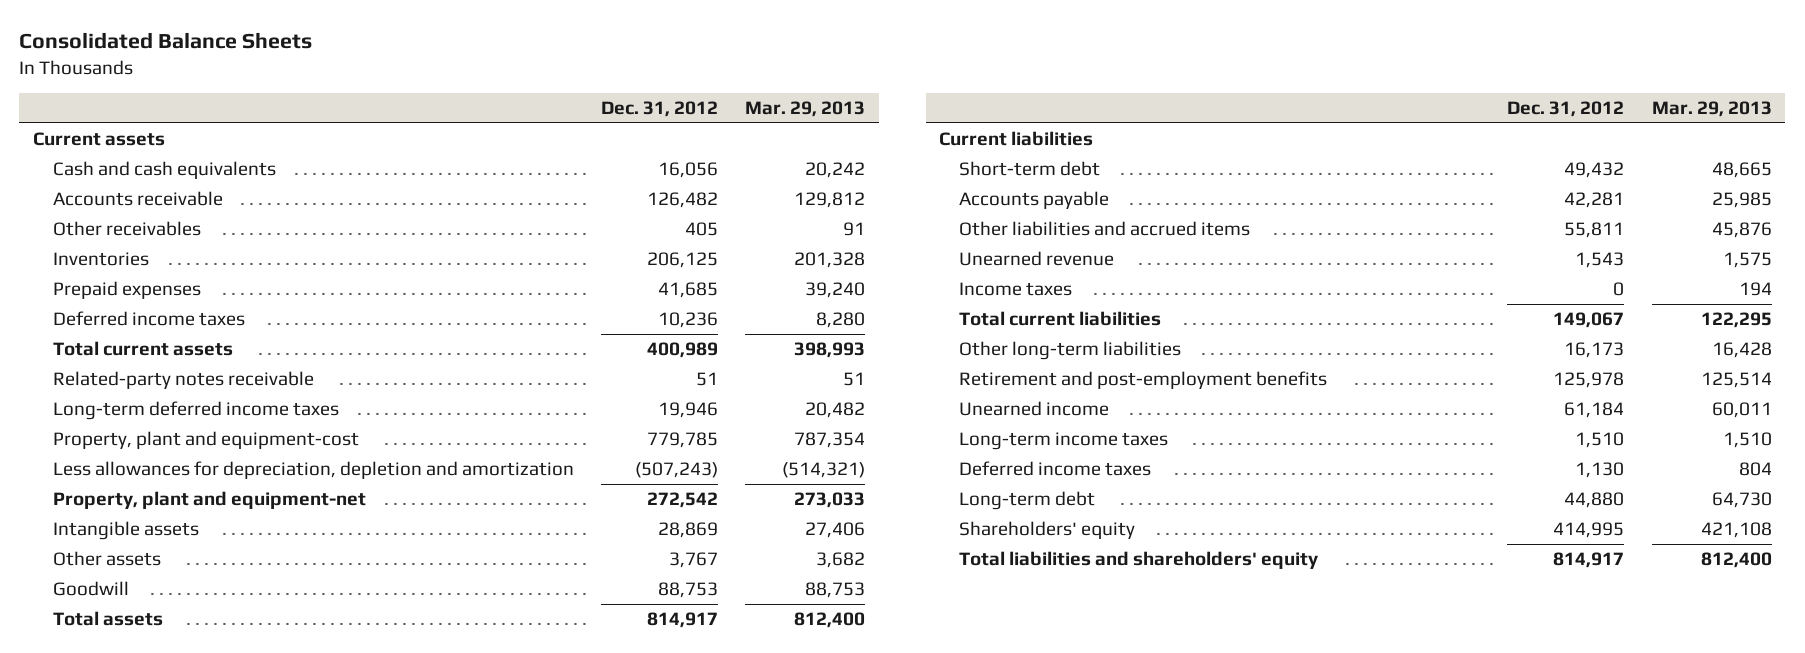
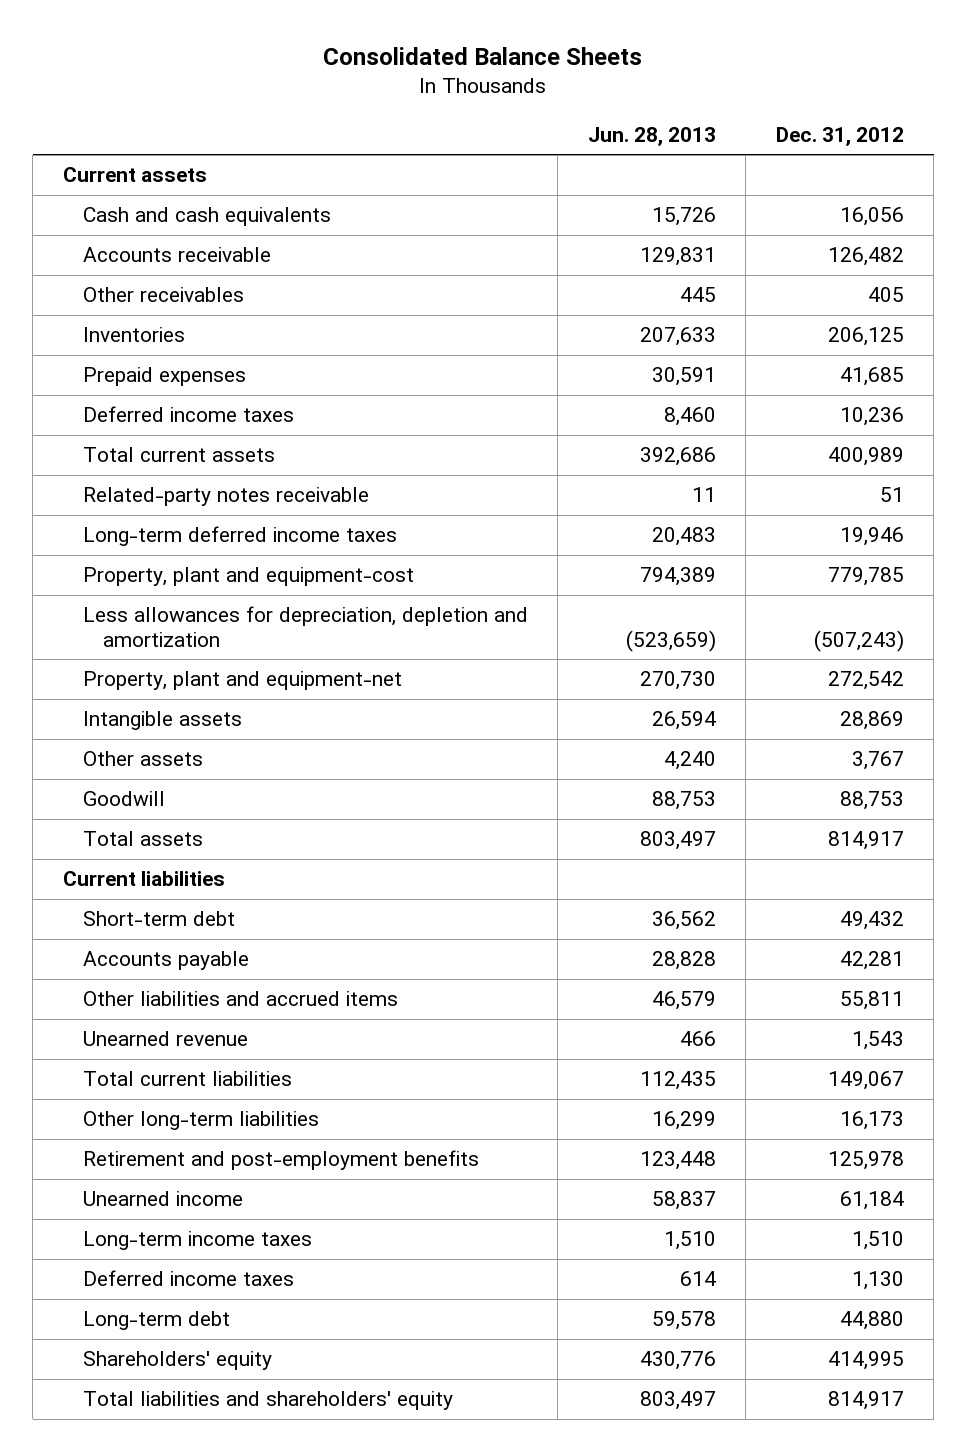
[745,100,866,117] Mar. 29, 2013 -> none
none -> [587,126,716,146] Jun. 28, 2013
[959,282,1073,297] Income taxes -> none

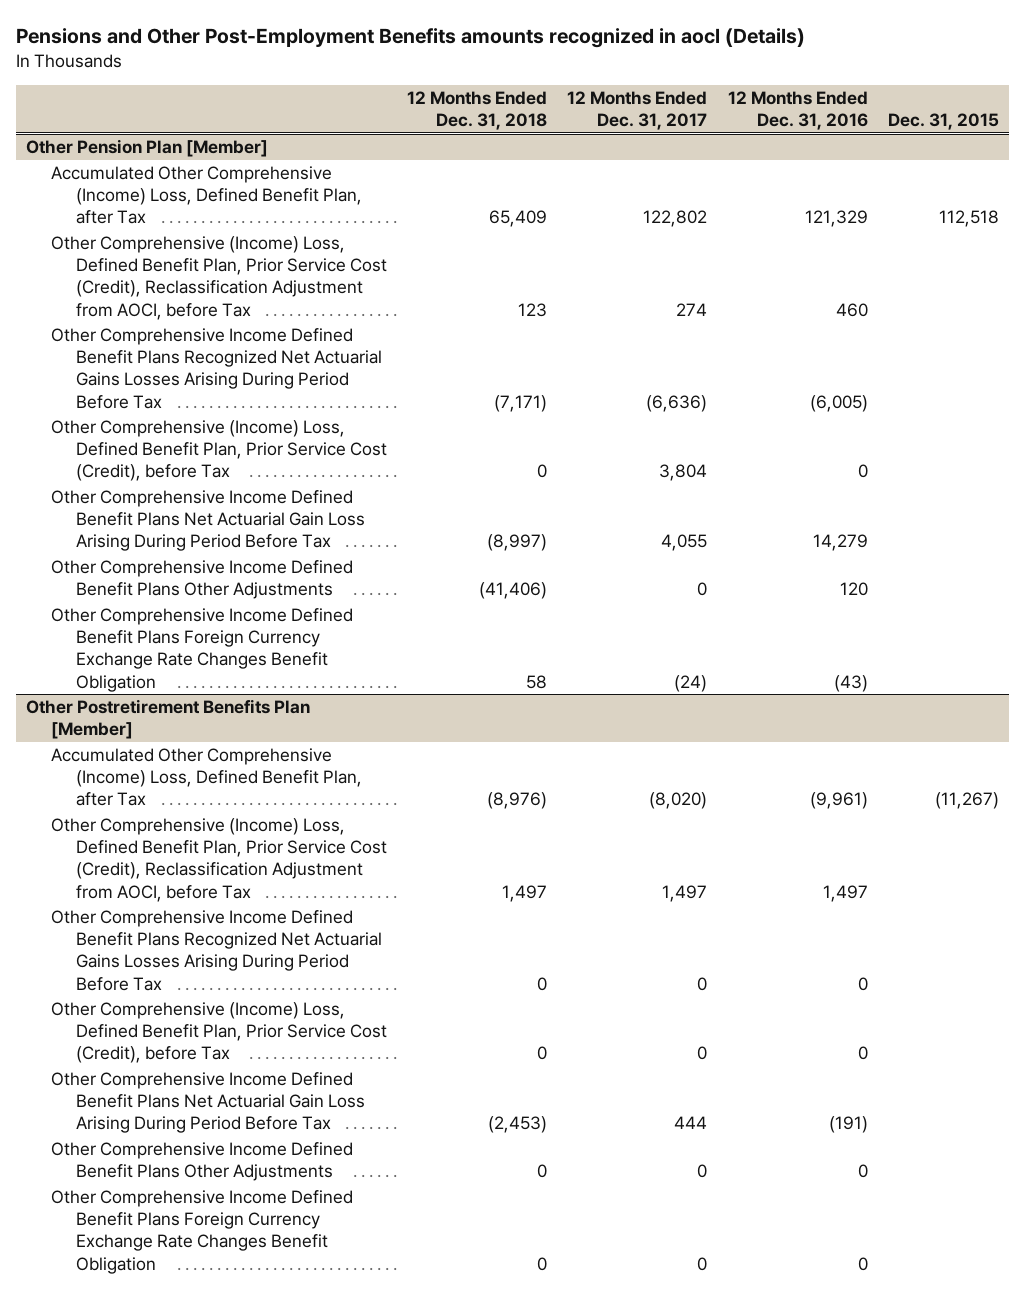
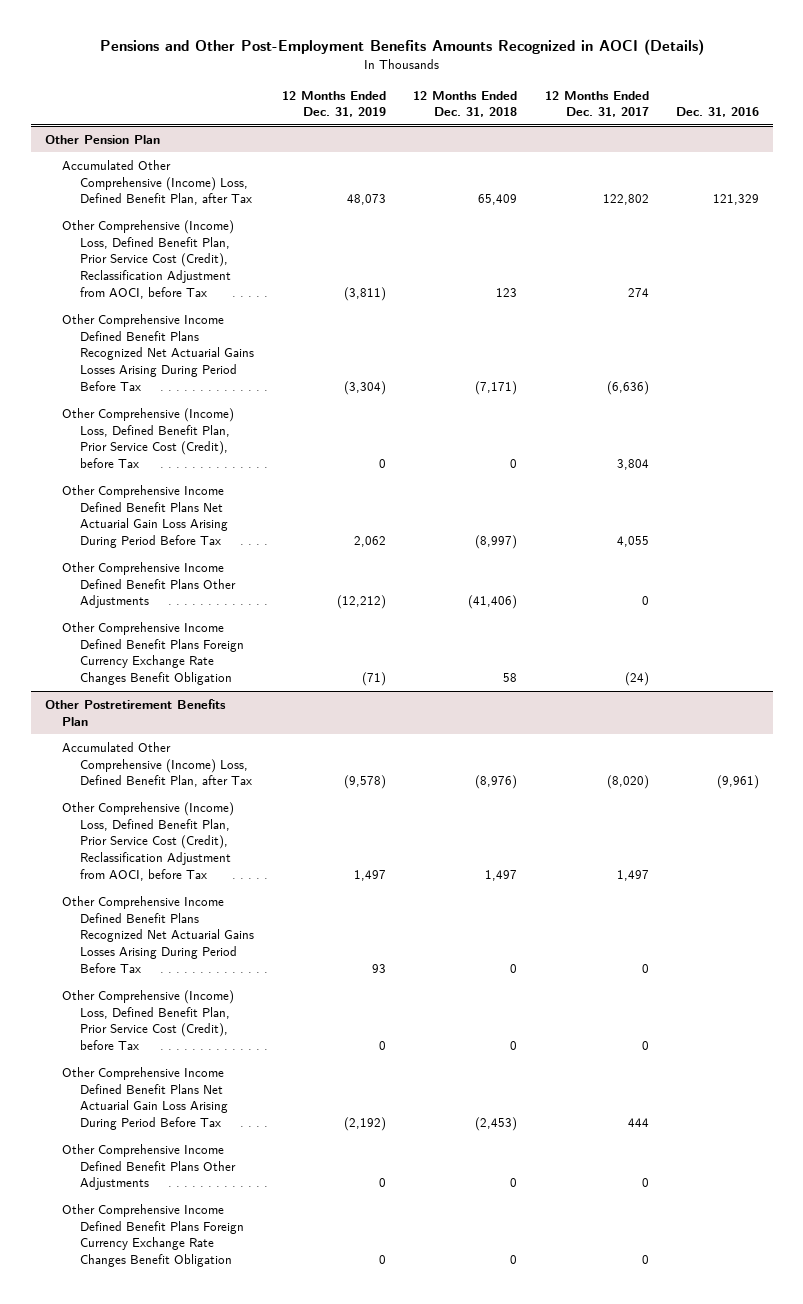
[16,28,806,49] Pensions and Other Post-Employment Benefits amounts recognized in aocl (Details) -> [99,39,704,56] Pensions and Other Post-Employment Benefits Amounts Recognized in AOCI (Details)
[727,90,868,130] 12 Months Ended Dec. 31, 2016 -> none
[888,112,1000,130] Dec. 31, 2015 -> none
none -> [281,90,386,118] 12 Months Ended Dec. 31, 2019
none -> [675,107,759,118] Dec. 31, 2016
[26,139,269,158] Other Pension Plan [Member] -> [44,134,160,144] Other Pension Plan
[26,699,311,740] Other Postretirement Benefits Plan [Member] -> [44,698,226,726] Other Postretirement Benefits Plan

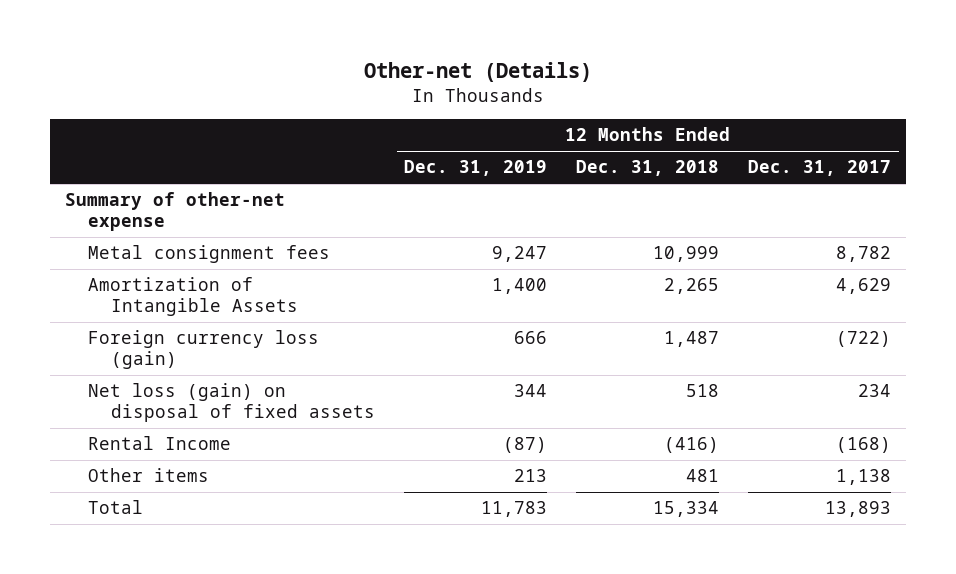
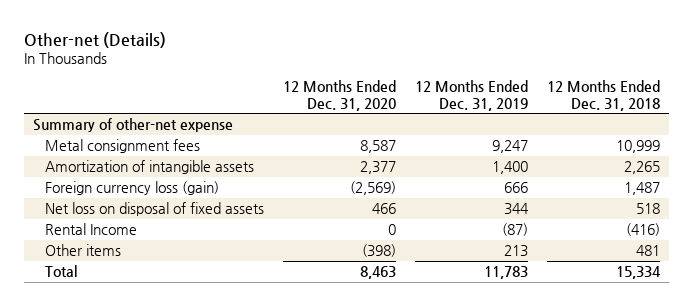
[748,160,892,177] Dec. 31, 2017 -> none
none -> [282,79,396,111] 12 Months Ended Dec. 31, 2020
[88,277,299,317] Amortization of Intangible Assets -> [44,159,254,174] Amortization of intangible assets
[88,383,376,423] Net loss (gain) on disposal of fixed assets -> [44,201,264,216] Net loss on disposal of fixed assets

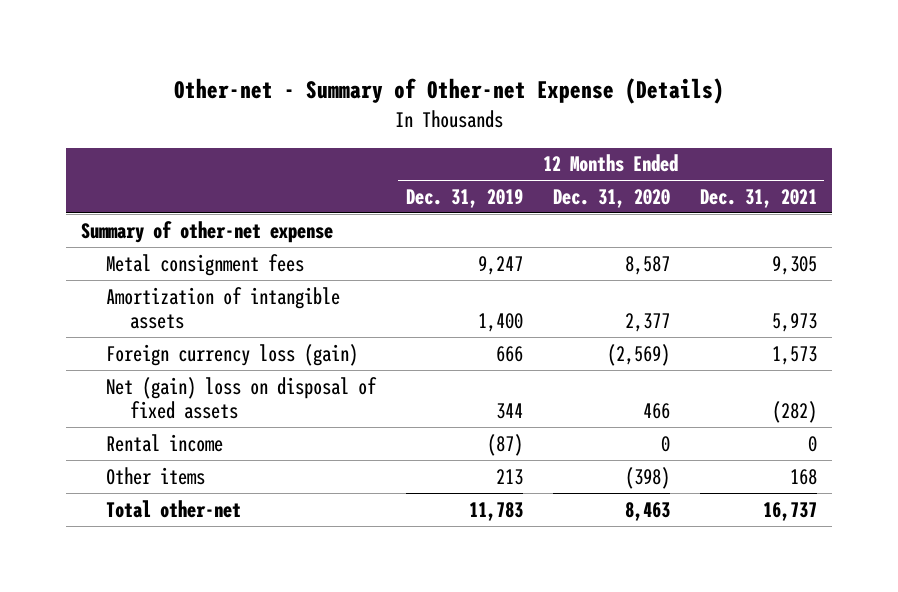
[23,31,166,48] Other-net (Details) -> [173,78,724,105] Other-net - Summary of Other-net Expense (Details)
[546,79,660,111] 12 Months Ended Dec. 31, 2018 -> none
none -> [699,188,817,208] Dec. 31, 2021
[44,201,264,216] Net loss on disposal of fixed assets -> [105,376,377,420] Net (gain) loss on disposal of fixed assets
[44,222,137,235] Rental Income -> [105,433,223,452] Rental income
[44,264,77,277] Total -> [105,499,241,518] Total other-net

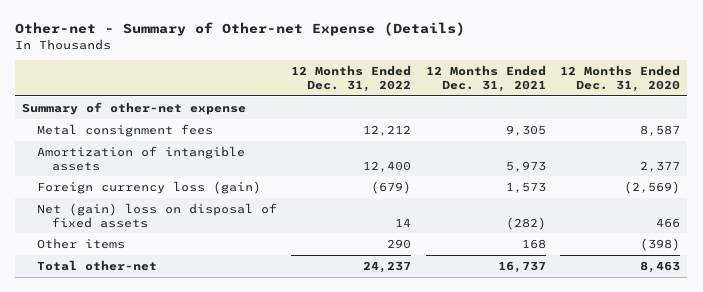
[405,188,523,208] Dec. 31, 2019 -> none
none -> [291,64,412,92] 12 Months Ended Dec. 31, 2022
[105,433,223,452] Rental income -> none

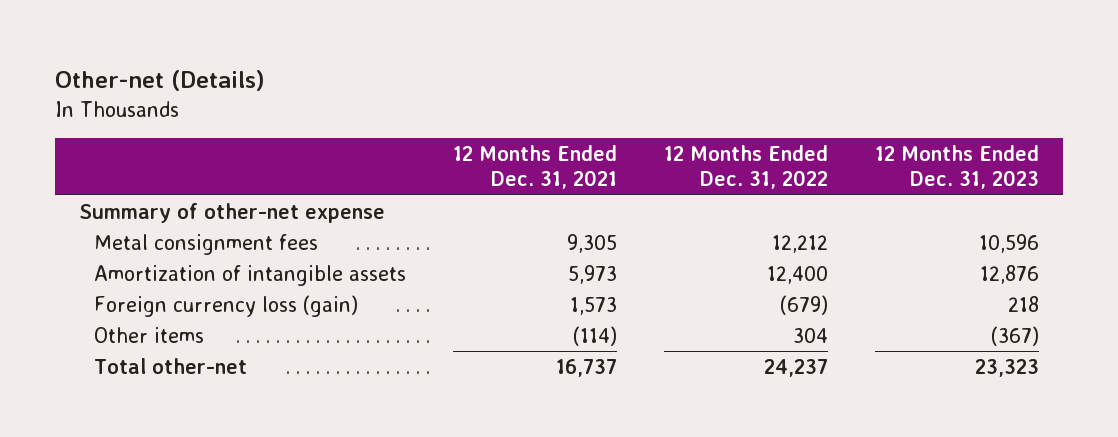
[15,22,466,37] Other-net - Summary of Other-net Expense (Details) -> [55,70,266,92] Other-net (Details)
[560,64,681,92] 12 Months Ended Dec. 31, 2020 -> none
none -> [875,144,1040,190] 12 Months Ended Dec. 31, 2023
[37,202,278,228] Net (gain) loss on disposal of fixed assets -> none
[387,238,412,249] 290 -> [793,327,829,343] 304
[521,238,546,249] 168 -> [573,325,618,346] (114)

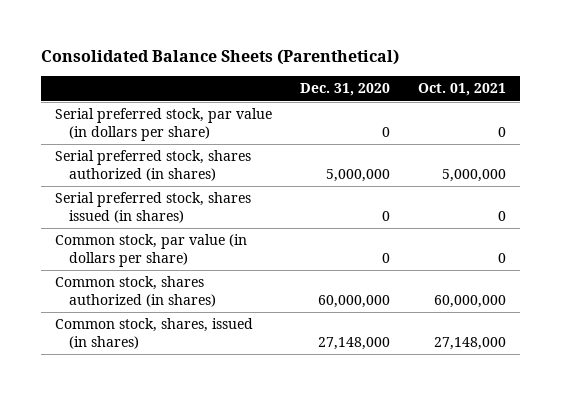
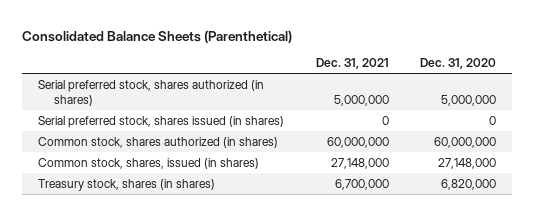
[417,83,506,97] Oct. 01, 2021 -> none
none -> [315,58,389,70] Dec. 31, 2021
[54,108,272,141] Serial preferred stock, par value (in dollars per share) -> none
[54,234,247,267] Common stock, par value (in dollars per share) -> none
none -> [38,178,216,191] Treasury stock, shares (in shares)

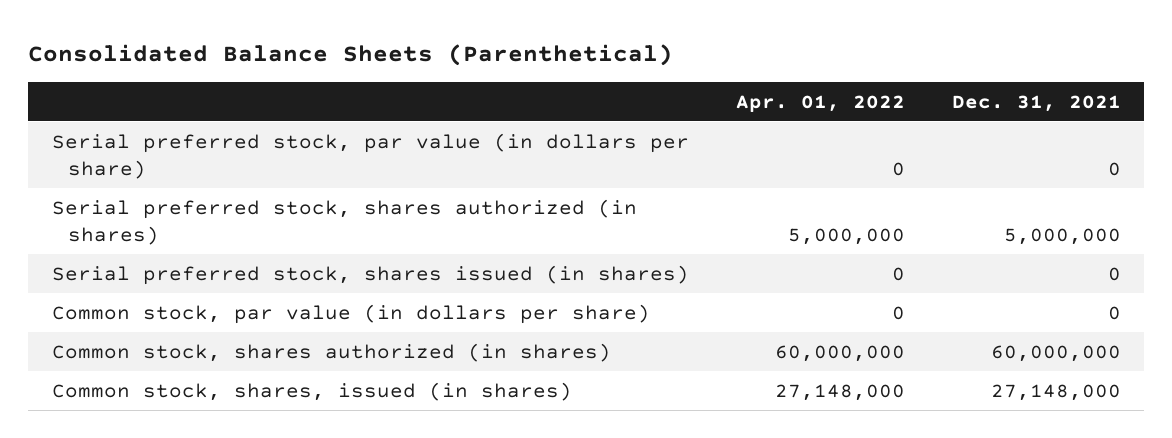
[420,58,497,70] Dec. 31, 2020 -> none
none -> [735,94,905,112] Apr. 01, 2022
none -> [51,132,689,179] Serial preferred stock, par value (in dollars per share)
none -> [51,303,650,324] Common stock, par value (in dollars per share)
[38,178,216,191] Treasury stock, shares (in shares) -> none

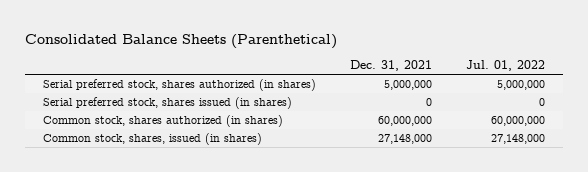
[735,94,905,112] Apr. 01, 2022 -> none
none -> [466,60,546,72] Jul. 01, 2022
[51,132,689,179] Serial preferred stock, par value (in dollars per share) -> none
[51,303,650,324] Common stock, par value (in dollars per share) -> none

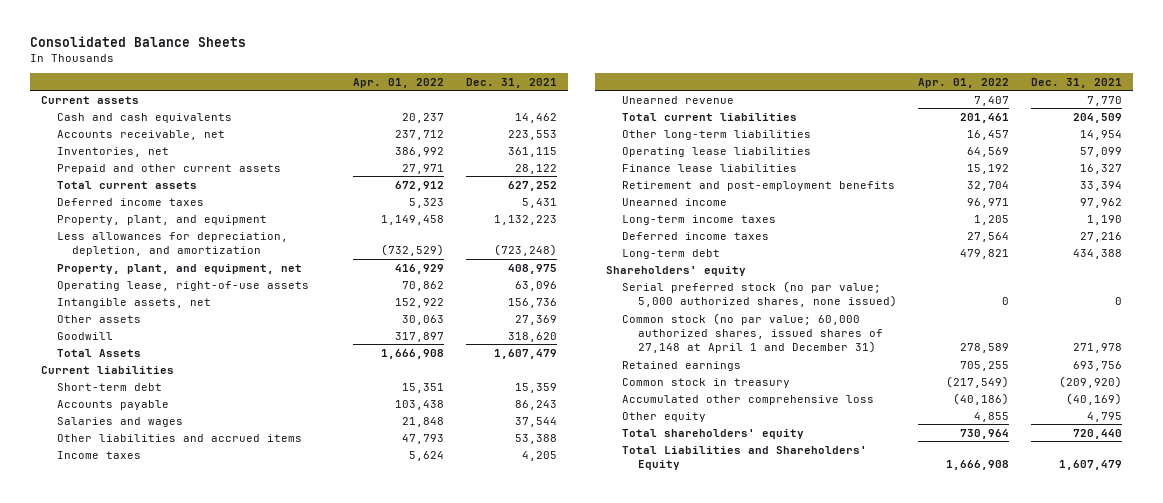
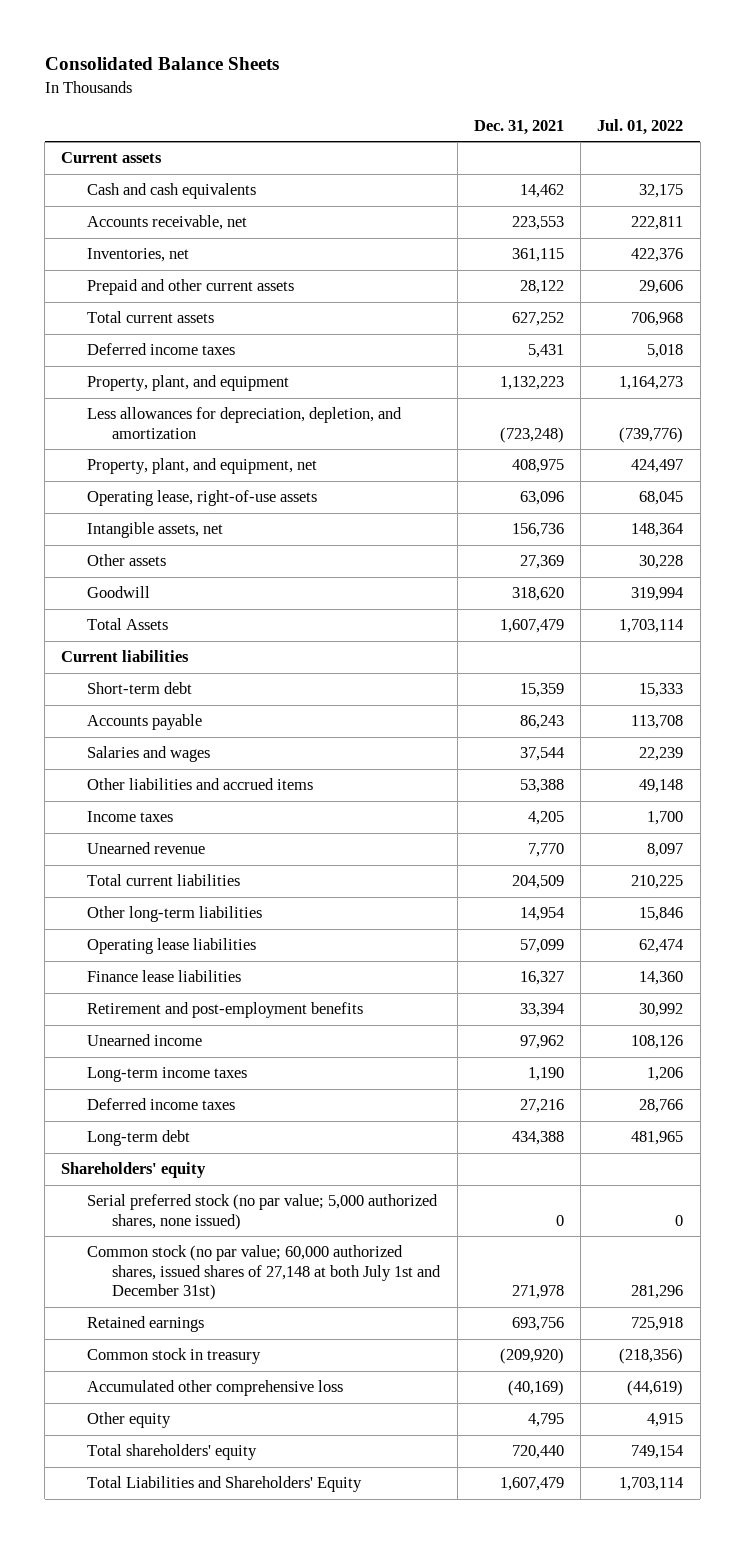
[353,77,445,88] Apr. 01, 2022 -> none
none -> [597,118,684,135] Jul. 01, 2022
[621,312,883,354] Common stock (no par value; 60,000 authorized shares, issued shares of 27,148 at April 1 and December 31) -> [86,1245,442,1301] Common stock (no par value; 60,000 authorized shares, issued shares of 27,148 at both July 1st and December 31st)

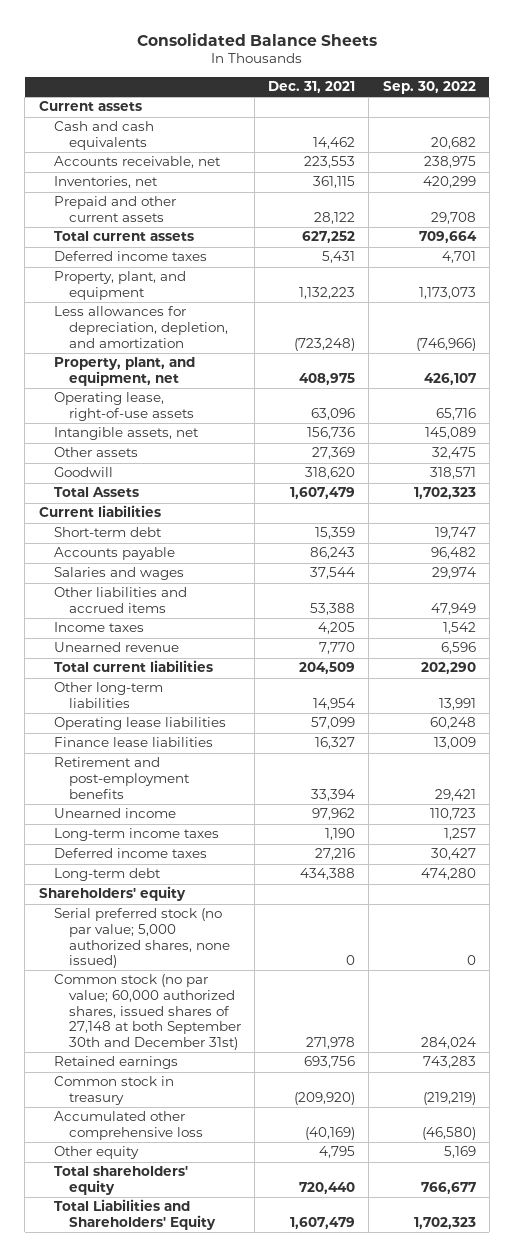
[597,118,684,135] Jul. 01, 2022 -> none
none -> [382,81,476,95] Sep. 30, 2022
[86,1245,442,1301] Common stock (no par value; 60,000 authorized shares, issued shares of 27,148 at both July 1st and December 31st) -> [53,974,241,1050] Common stock (no par value; 60,000 authorized shares, issued shares of 27,148 at both September 30th and December 31st)

